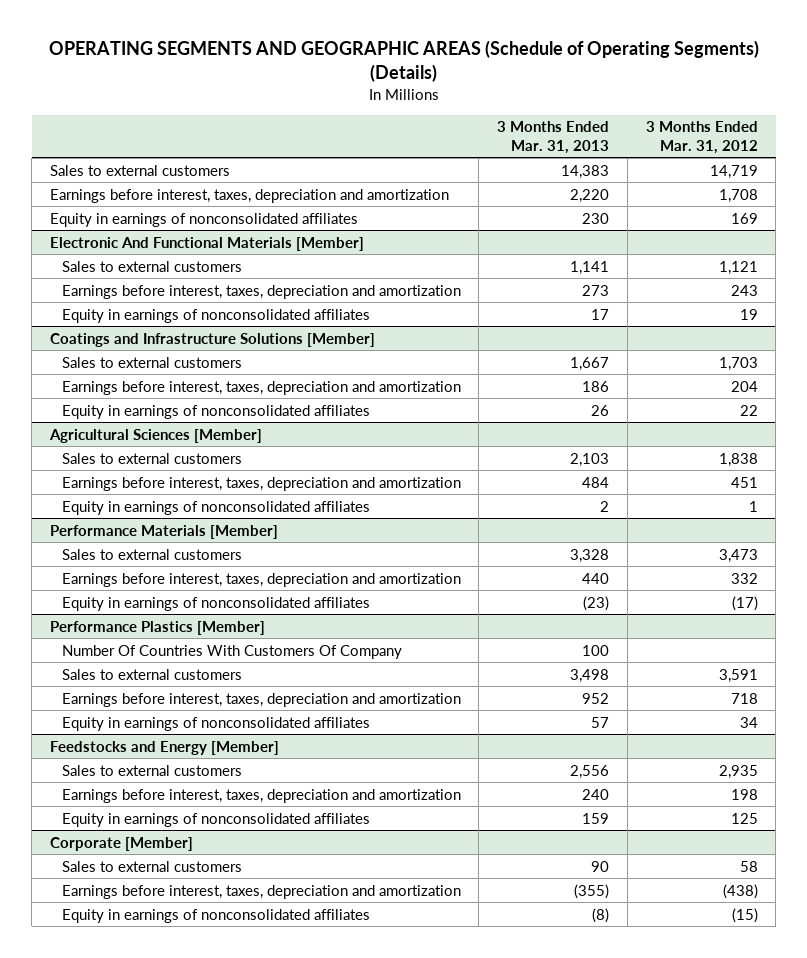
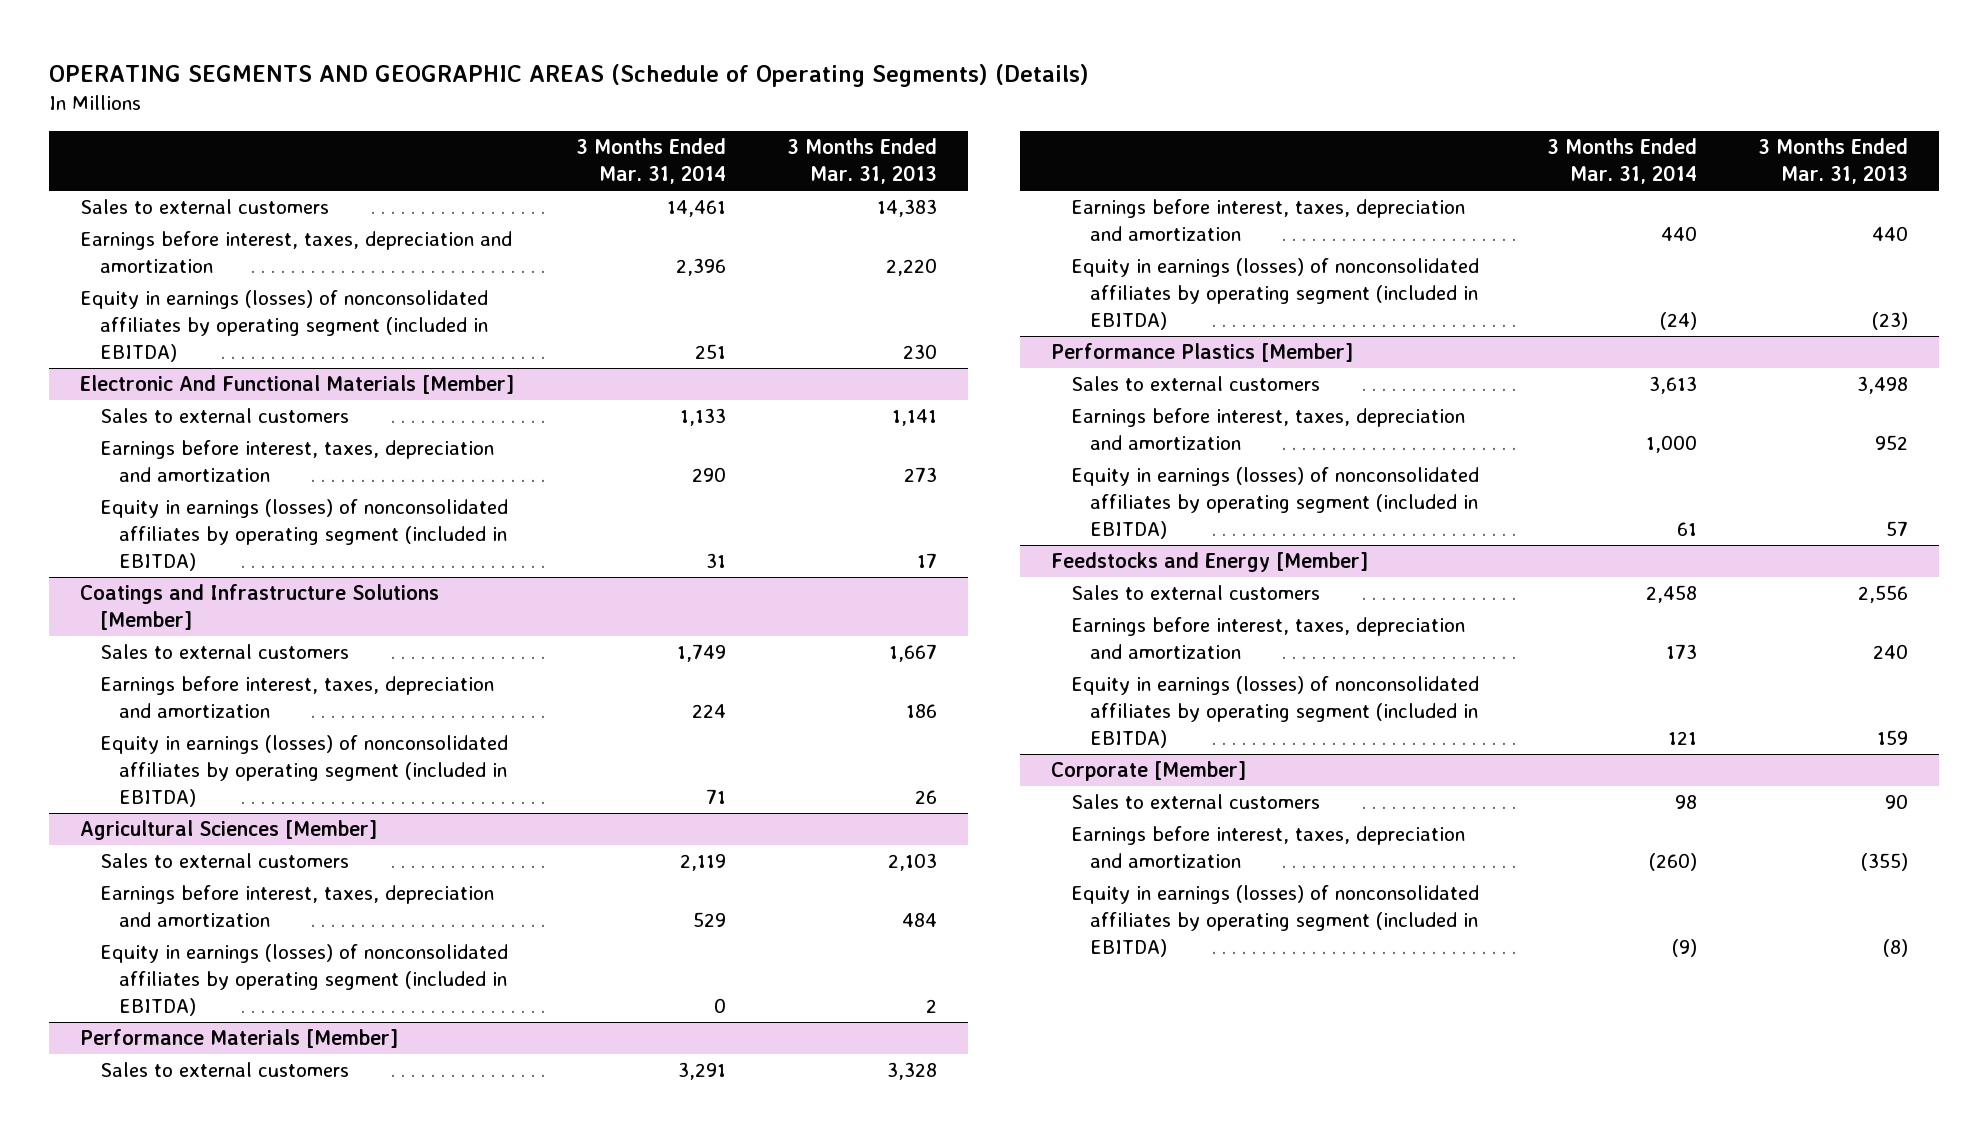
[645,121,758,154] 3 Months Ended Mar. 31, 2012 -> none
none -> [575,137,726,185] 3 Months Ended Mar. 31, 2014
[49,212,358,227] Equity in earnings of nonconsolidated affiliates -> [79,290,488,363] Equity in earnings (losses) of nonconsolidated affiliates by operating segment (included in EBITDA)
[61,308,370,323] Equity in earnings of nonconsolidated affiliates -> [99,499,508,572] Equity in earnings (losses) of nonconsolidated affiliates by operating segment (included in EBITDA)
[61,404,370,419] Equity in earnings of nonconsolidated affiliates -> [99,735,508,808] Equity in earnings (losses) of nonconsolidated affiliates by operating segment (included in EBITDA)
[61,500,370,515] Equity in earnings of nonconsolidated affiliates -> [99,944,508,1017] Equity in earnings (losses) of nonconsolidated affiliates by operating segment (included in EBITDA)
[61,596,370,611] Equity in earnings of nonconsolidated affiliates -> [1070,258,1479,331] Equity in earnings (losses) of nonconsolidated affiliates by operating segment (included in EBITDA)
[61,644,402,659] Number Of Countries With Customers Of Company -> none
[61,716,370,731] Equity in earnings of nonconsolidated affiliates -> [1070,467,1479,540] Equity in earnings (losses) of nonconsolidated affiliates by operating segment (included in EBITDA)
[61,812,370,827] Equity in earnings of nonconsolidated affiliates -> [1070,676,1479,749] Equity in earnings (losses) of nonconsolidated affiliates by operating segment (included in EBITDA)
[61,908,370,923] Equity in earnings of nonconsolidated affiliates -> [1070,885,1479,958] Equity in earnings (losses) of nonconsolidated affiliates by operating segment (included in EBITDA)

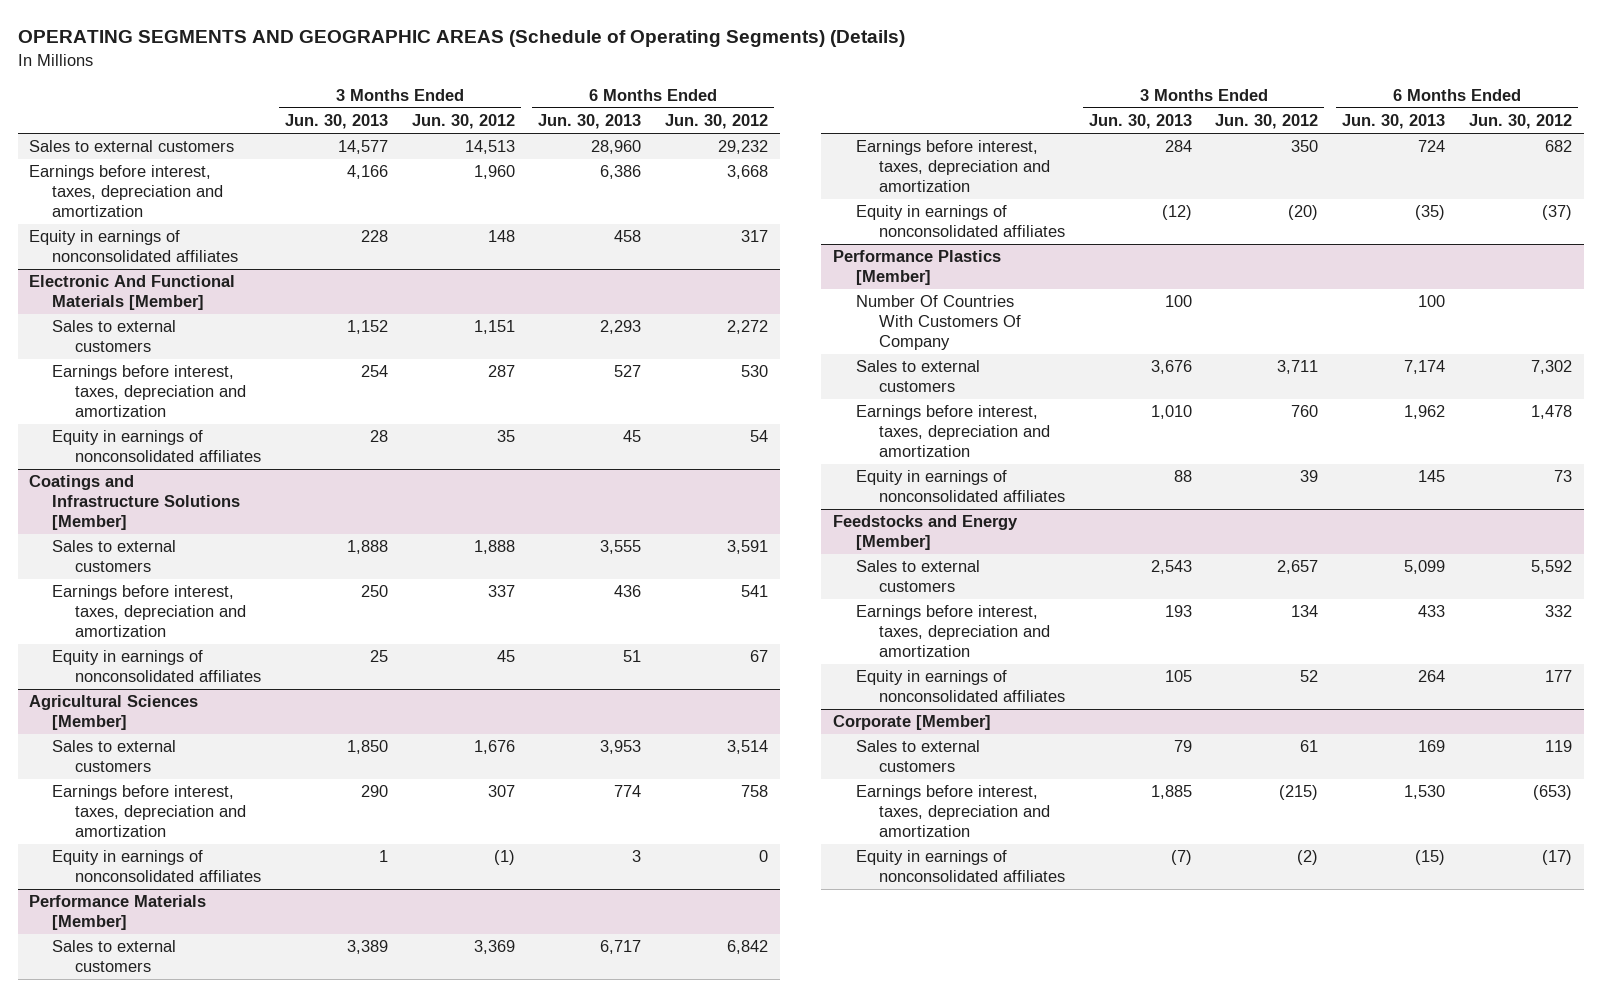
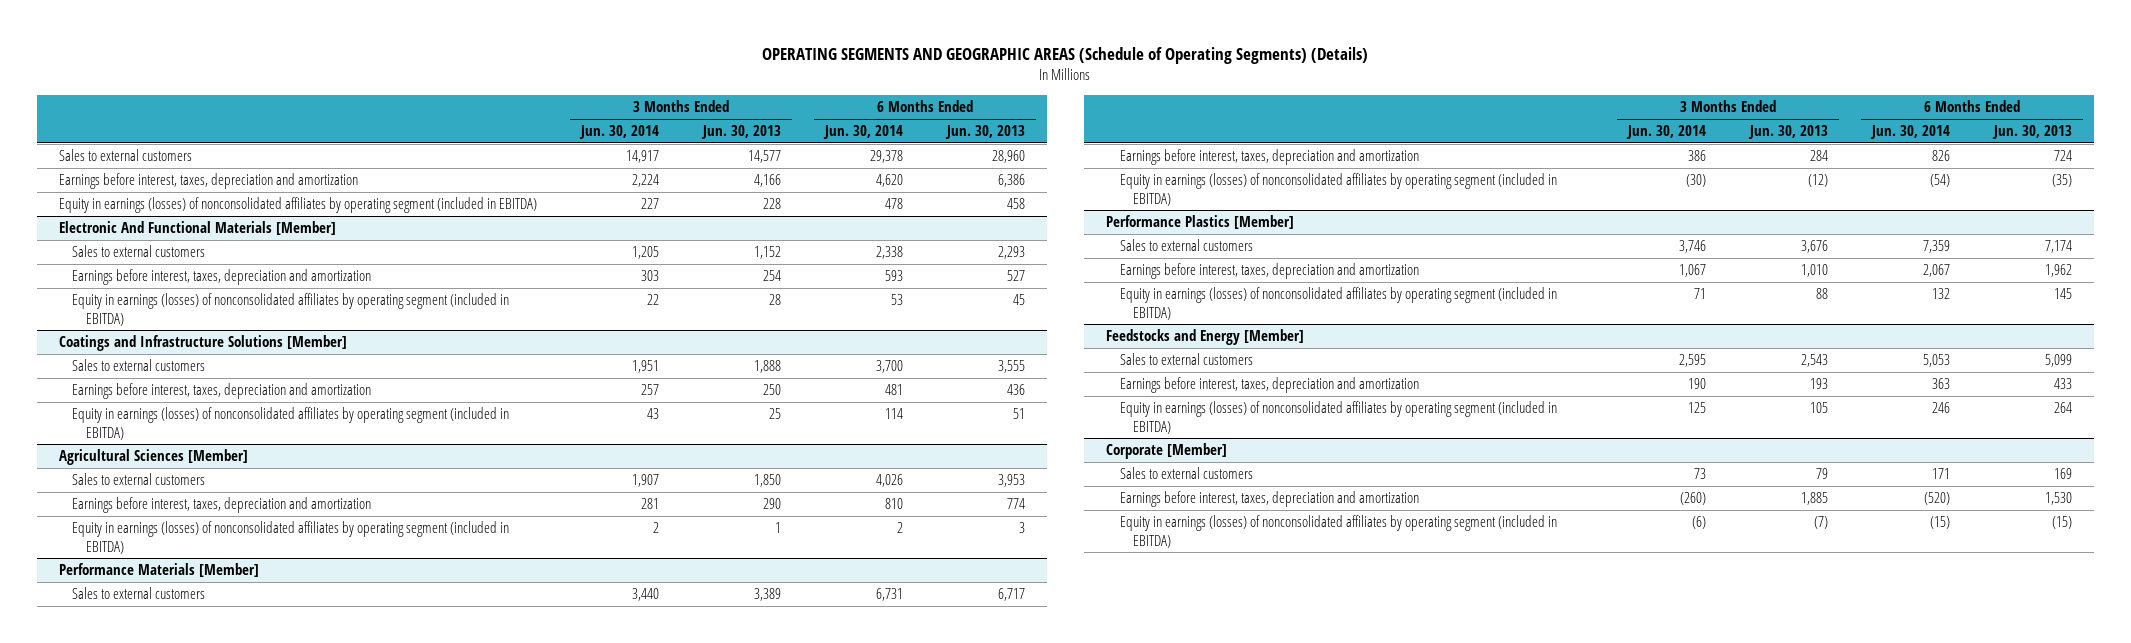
[411,114,515,130] Jun. 30, 2012 -> none
[665,114,769,130] Jun. 30, 2012 -> none
none -> [578,125,659,140] Jun. 30, 2014
none -> [822,125,903,140] Jun. 30, 2014
[29,230,239,263] Equity in earnings of nonconsolidated affiliates -> [58,197,537,214] Equity in earnings (losses) of nonconsolidated affiliates by operating segment (included in EBITDA)
[52,430,262,463] Equity in earnings of nonconsolidated affiliates -> [72,293,510,326] Equity in earnings (losses) of nonconsolidated affiliates by operating segment (included in EBITDA)
[52,650,262,683] Equity in earnings of nonconsolidated affiliates -> [72,407,510,440] Equity in earnings (losses) of nonconsolidated affiliates by operating segment (included in EBITDA)
[52,850,262,883] Equity in earnings of nonconsolidated affiliates -> [72,521,510,554] Equity in earnings (losses) of nonconsolidated affiliates by operating segment (included in EBITDA)
[856,205,1066,238] Equity in earnings of nonconsolidated affiliates -> [1119,173,1557,206] Equity in earnings (losses) of nonconsolidated affiliates by operating segment (included in EBITDA)
[856,295,1022,350] Number Of Countries With Customers Of Company -> none
[856,470,1066,503] Equity in earnings of nonconsolidated affiliates -> [1119,287,1557,320] Equity in earnings (losses) of nonconsolidated affiliates by operating segment (included in EBITDA)
[856,670,1066,703] Equity in earnings of nonconsolidated affiliates -> [1119,401,1557,434] Equity in earnings (losses) of nonconsolidated affiliates by operating segment (included in EBITDA)
[856,850,1066,883] Equity in earnings of nonconsolidated affiliates -> [1119,515,1557,548] Equity in earnings (losses) of nonconsolidated affiliates by operating segment (included in EBITDA)

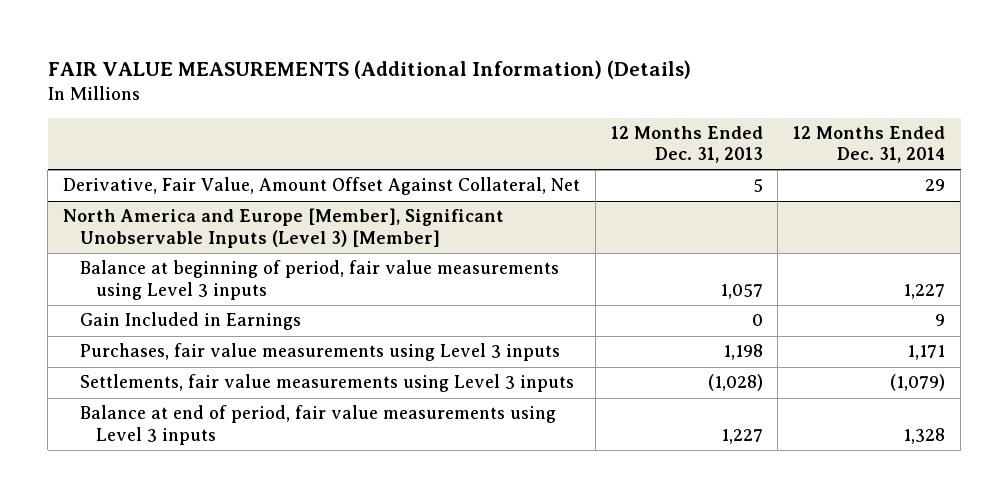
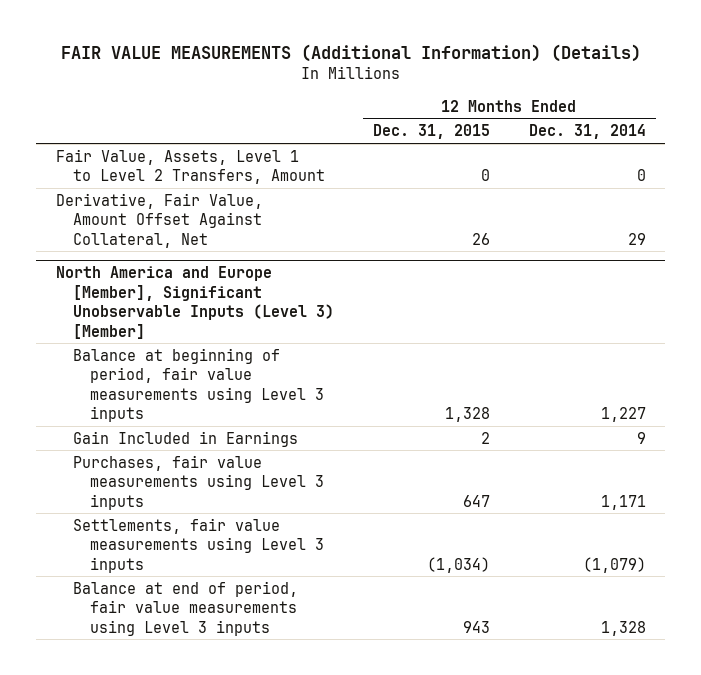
[610,125,763,164] 12 Months Ended Dec. 31, 2013 -> none
none -> [372,124,490,140] Dec. 31, 2015
none -> [55,148,325,185] Fair Value, Assets, Level 1 to Level 2 Transfers, Amount

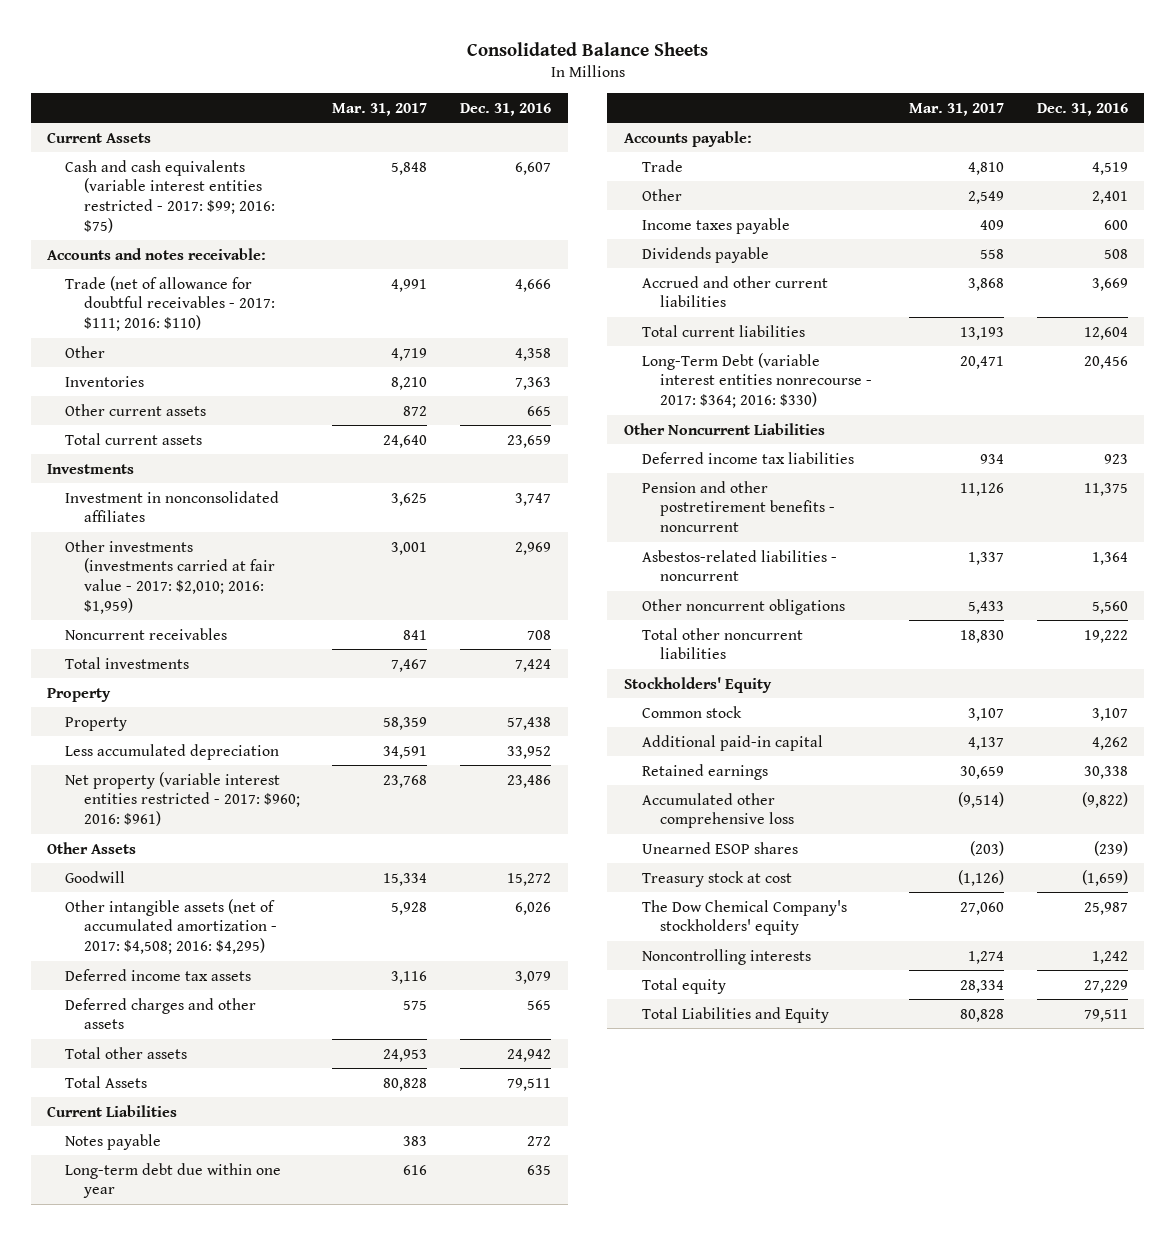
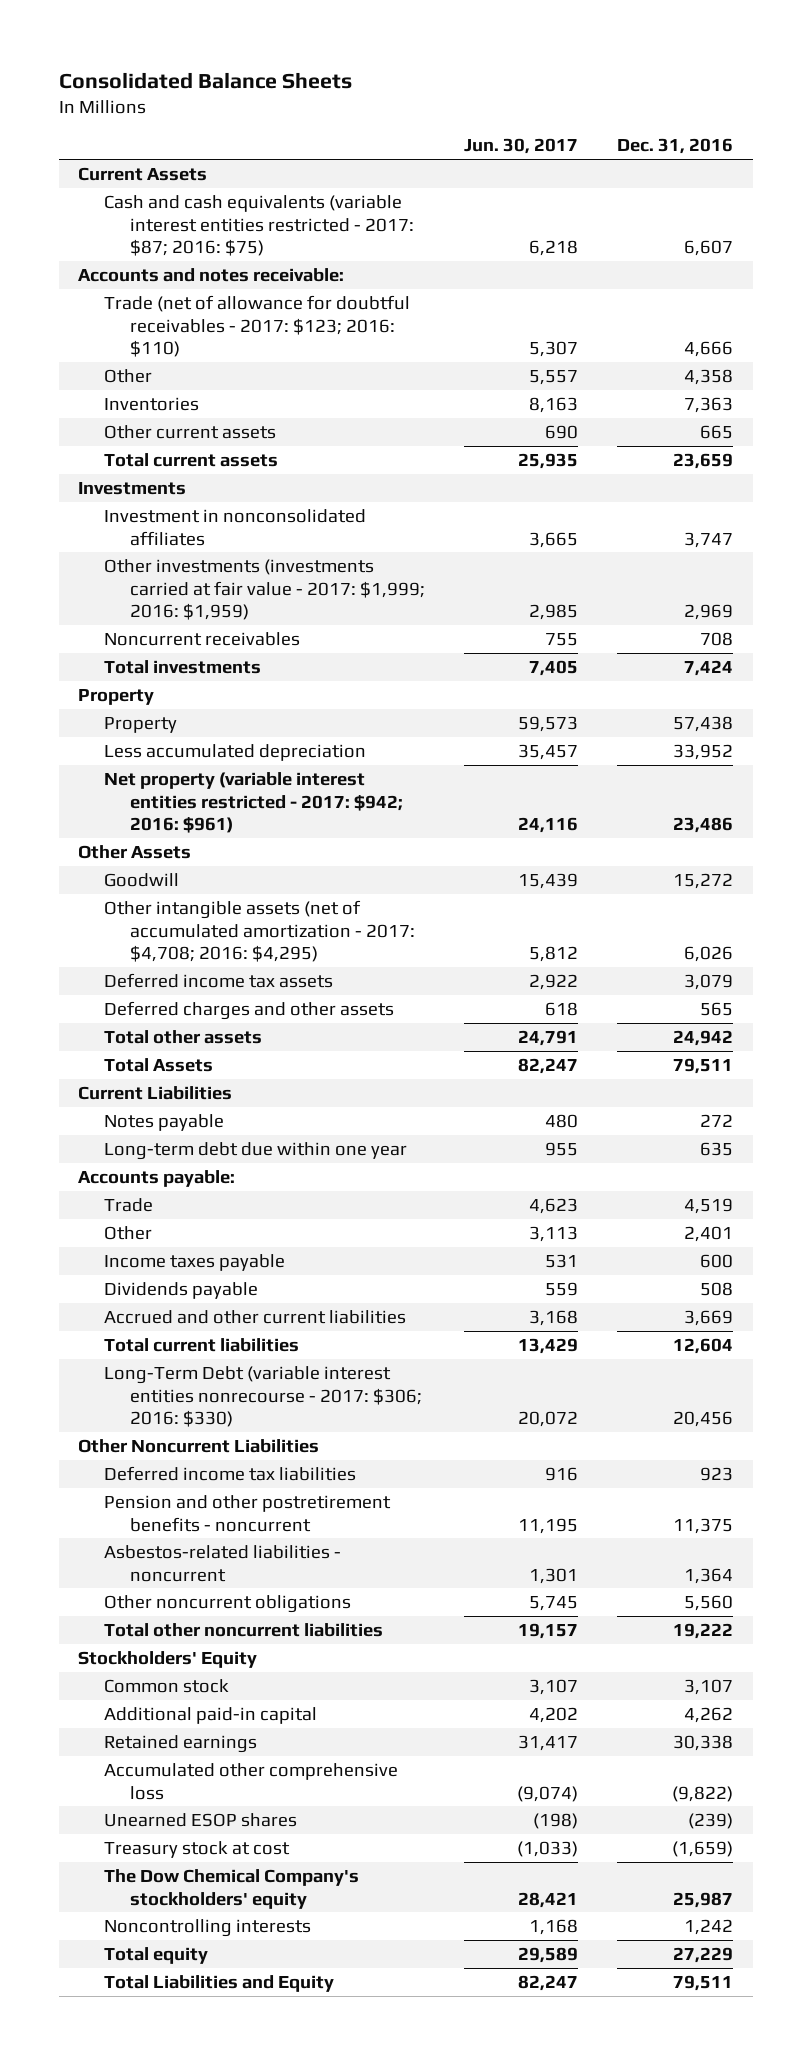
[332,102,428,116] Mar. 31, 2017 -> none
none -> [463,138,578,155] Jun. 30, 2017
[65,159,275,233] Cash and cash equivalents (variable interest entities restricted - 2017: $99; 2016: $75) -> [103,194,414,257] Cash and cash equivalents (variable interest entities restricted - 2017: $87; 2016: $75)
[65,275,275,332] Trade (net of allowance for doubtful receivables - 2017: $111; 2016: $110) -> [103,294,410,358] Trade (net of allowance for doubtful receivables - 2017: $123; 2016: $110)
[65,539,275,614] Other investments (investments carried at fair value - 2017: $2,010; 2016: $1,959) -> [103,558,425,621] Other investments (investments carried at fair value - 2017: $1,999; 2016: $1,959)
[65,771,300,827] Net property (variable interest entities restricted - 2017: $960; 2016: $961) -> [103,771,403,834] Net property (variable interest entities restricted - 2017: $942; 2016: $961)
[65,898,277,955] Other intangible assets (net of accumulated amortization - 2017: $4,508; 2016: $4,295) -> [103,899,415,963] Other intangible assets (net of accumulated amortization - 2017: $4,708; 2016: $4,295)
[642,352,873,409] Long-Term Debt (variable interest entities nonrecourse - 2017: $364; 2016: $330) -> [103,1365,422,1428] Long-Term Debt (variable interest entities nonrecourse - 2017: $306; 2016: $330)

